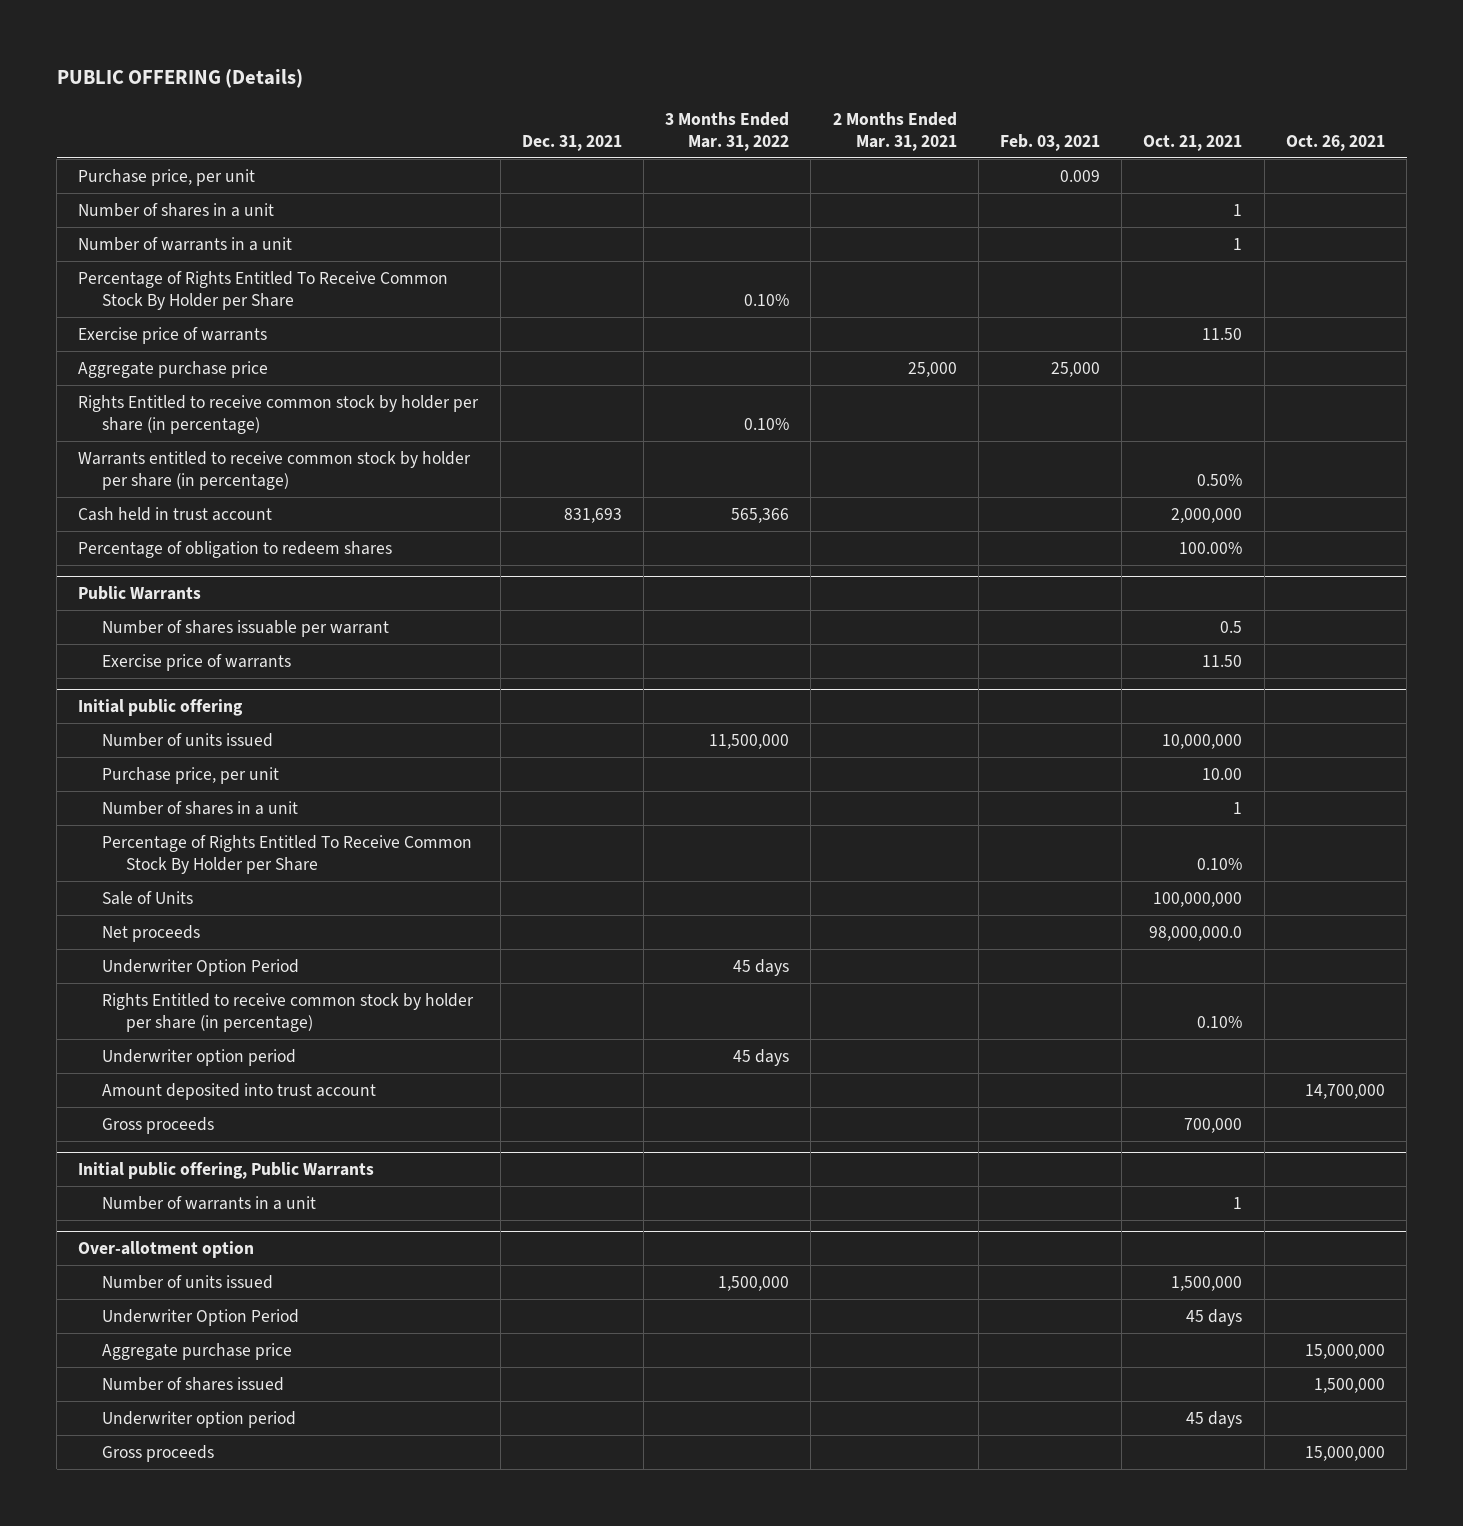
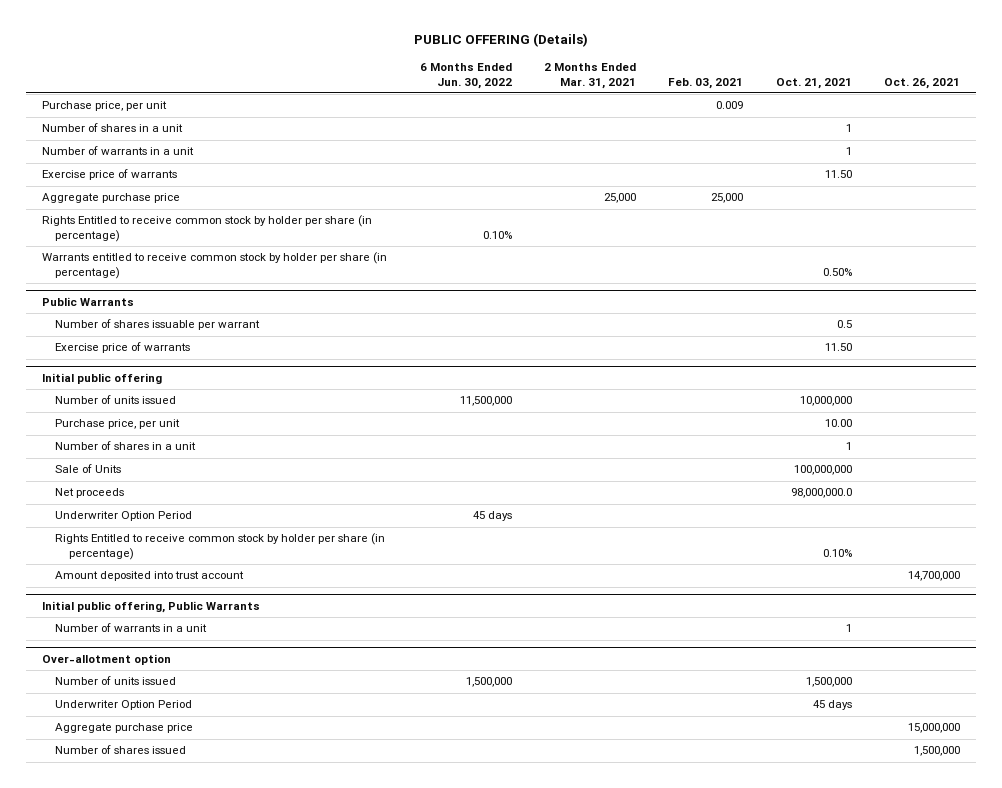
[521,134,622,151] Dec. 31, 2021 -> none
[665,111,790,151] 3 Months Ended Mar. 31, 2022 -> none
none -> [419,62,512,89] 6 Months Ended Jun. 30, 2022
[78,270,449,310] Percentage of Rights Entitled To Receive Common Stock By Holder per Share -> none
[78,506,273,521] Cash held in trust account -> none
[78,540,393,558] Percentage of obligation to redeem shares -> none
[102,834,473,874] Percentage of Rights Entitled To Receive Common Stock By Holder per Share -> none
[102,1048,297,1066] Underwriter option period -> none
[102,1116,215,1134] Gross proceeds -> none
[102,1410,297,1428] Underwriter option period -> none
[102,1444,215,1462] Gross proceeds -> none

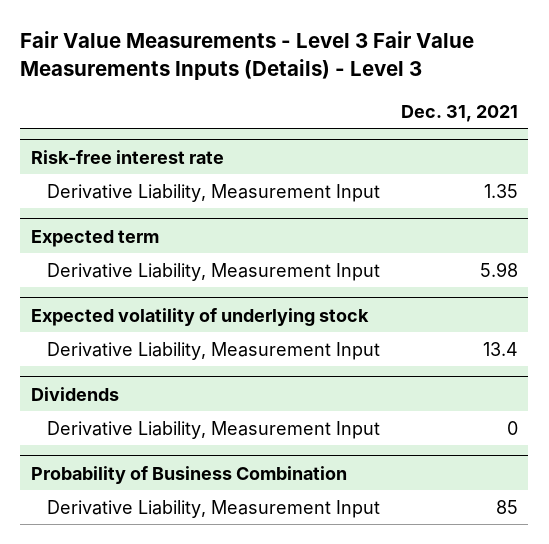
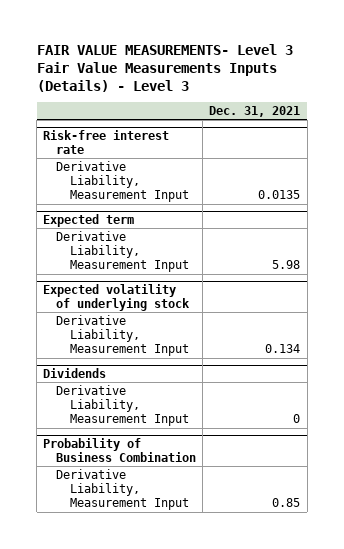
[20,31,475,81] Fair Value Measurements - Level 3 Fair Value Measurements Inputs (Details) - Level 3 -> [36,43,293,92] FAIR VALUE MEASUREMENTS- Level 3 Fair Value Measurements Inputs (Details) - Level 3
[483,183,518,198] 1.35 -> [258,190,301,200] 0.0135
[482,341,518,356] 13.4 -> [265,344,301,354] 0.134
[495,499,518,514] 85 -> [272,498,301,508] 0.85

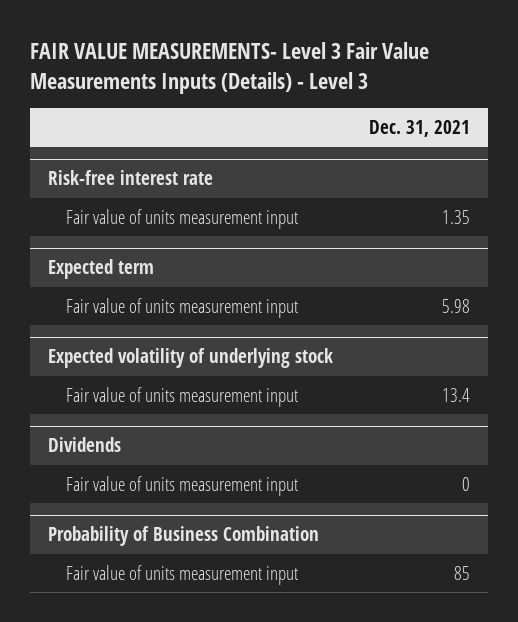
[56,160,189,203] Derivative Liability, Measurement Input -> [66,208,299,229] Fair value of units measurement input
[258,190,301,200] 0.0135 -> [442,209,471,224] 1.35
[56,230,189,273] Derivative Liability, Measurement Input -> [66,297,299,318] Fair value of units measurement input
[56,314,189,357] Derivative Liability, Measurement Input -> [66,386,299,407] Fair value of units measurement input
[265,344,301,354] 0.134 -> [442,387,471,402] 13.4
[56,384,189,427] Derivative Liability, Measurement Input -> [66,475,299,496] Fair value of units measurement input
[56,468,189,511] Derivative Liability, Measurement Input -> [66,564,299,585] Fair value of units measurement input
[272,498,301,508] 0.85 -> [454,565,471,580] 85

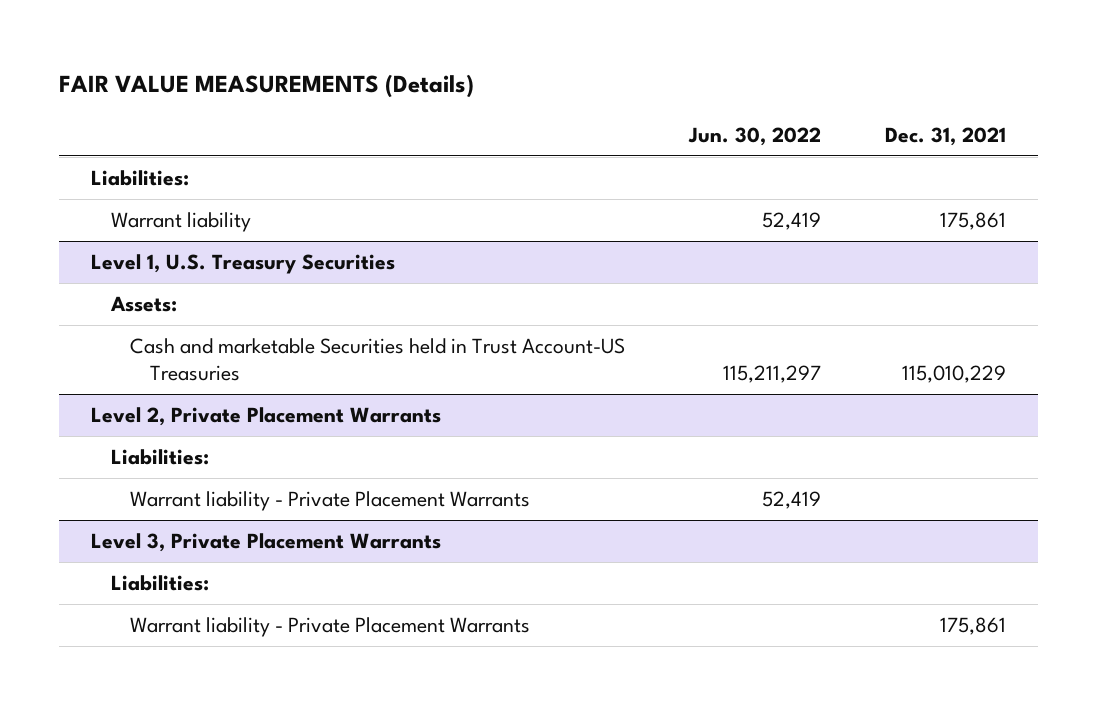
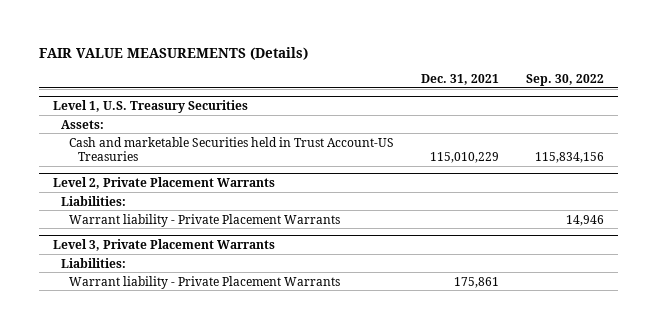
[688,126,822,146] Jun. 30, 2022 -> none
none -> [526,73,605,86] Sep. 30, 2022
[90,170,189,187] Liabilities: -> none
[110,212,251,233] Warrant liability -> none

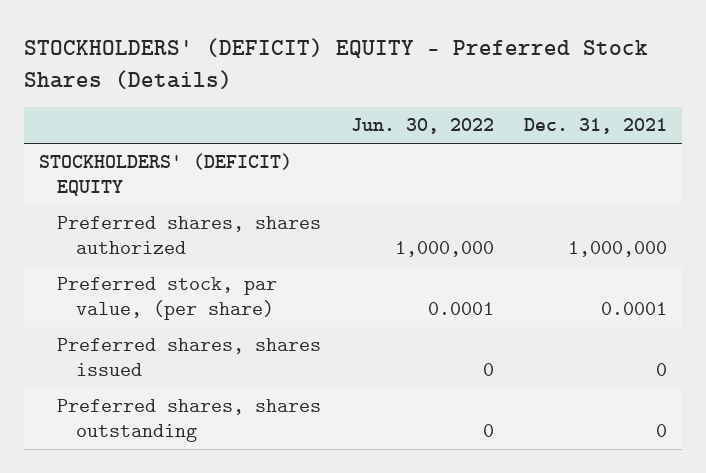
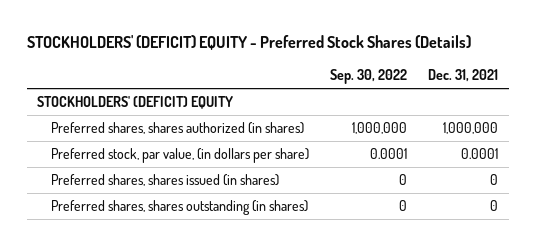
[351,118,495,135] Jun. 30, 2022 -> none
none -> [330,69,408,85] Sep. 30, 2022
[57,216,322,254] Preferred shares, shares authorized -> [51,122,305,135] Preferred shares, shares authorized (in shares)
[57,277,278,320] Preferred stock, par value, (per share) -> [51,148,310,164] Preferred stock, par value, (in dollars per share)
[57,338,322,376] Preferred shares, shares issued -> [51,174,280,187] Preferred shares, shares issued (in shares)
[57,399,322,442] Preferred shares, shares outstanding -> [51,200,309,216] Preferred shares, shares outstanding (in shares)

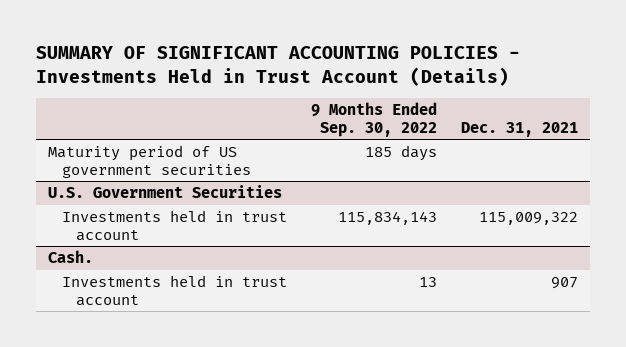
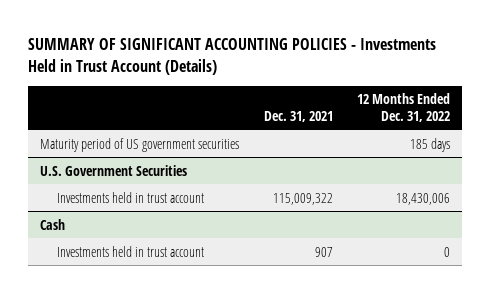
[311,102,438,137] 9 Months Ended Sep. 30, 2022 -> none
none -> [357,93,451,122] 12 Months Ended Dec. 31, 2022
[47,250,93,264] Cash. -> [40,218,66,230] Cash

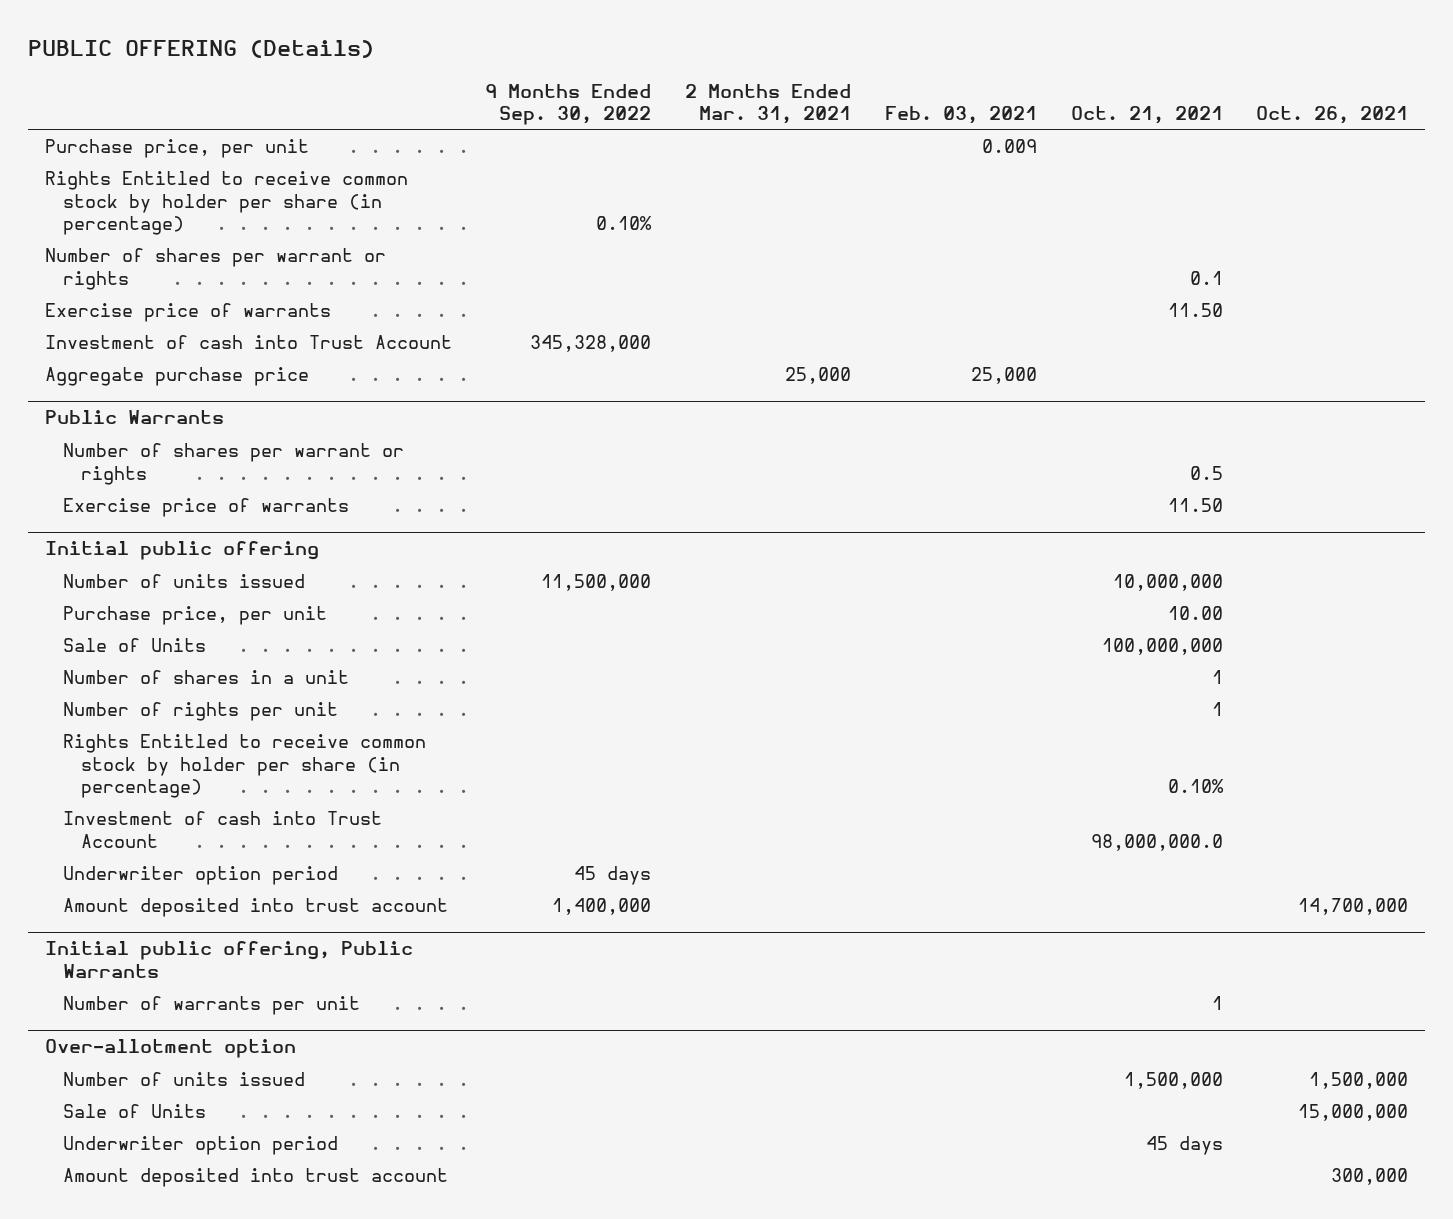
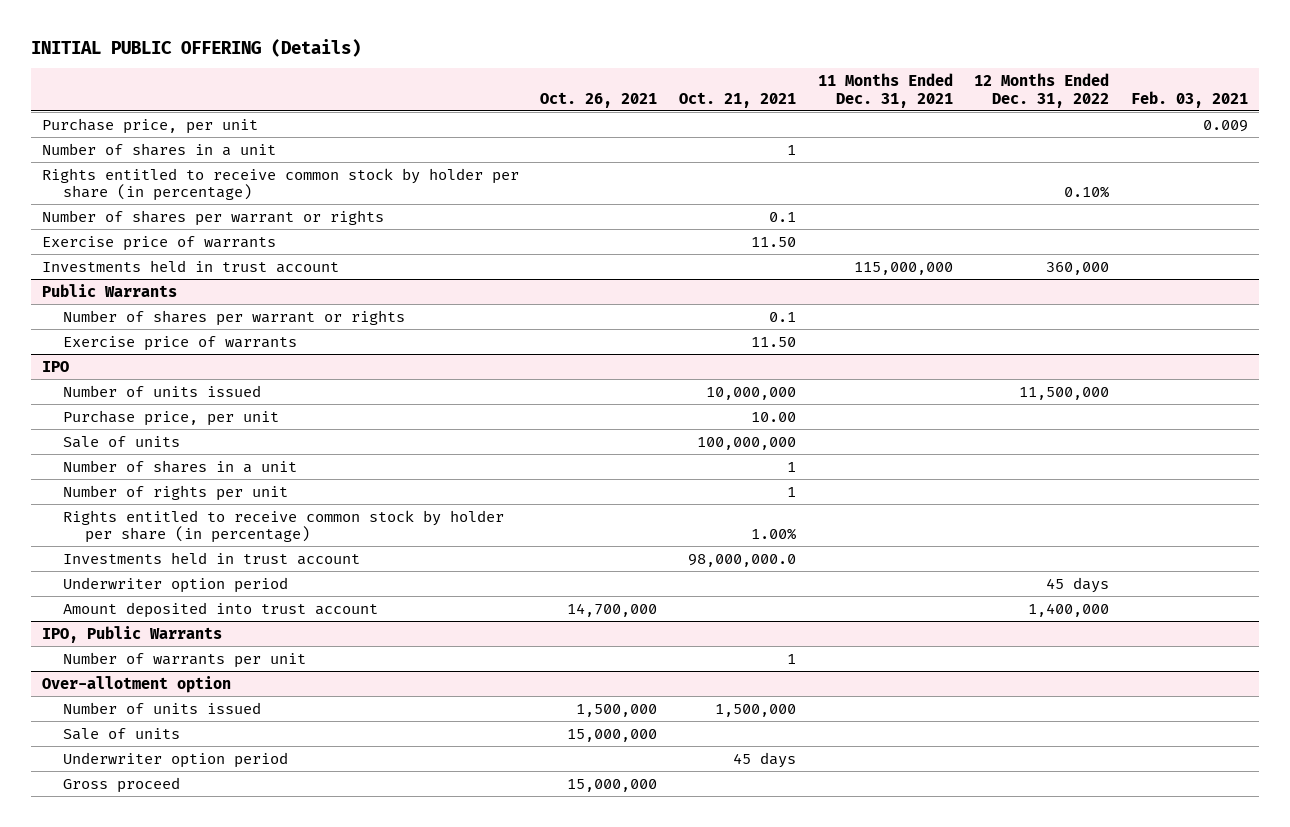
[27,40,374,59] PUBLIC OFFERING (Details) -> [30,38,361,57] INITIAL PUBLIC OFFERING (Details)
[485,83,652,125] 9 Months Ended Sep. 30, 2022 -> none
[685,83,852,124] 2 Months Ended Mar. 31, 2021 -> none
none -> [817,73,953,108] 11 Months Ended Dec. 31, 2021
none -> [974,73,1110,108] 12 Months Ended Dec. 31, 2022
none -> [41,142,276,156] Number of shares in a unit
[44,171,408,235] Rights Entitled to receive common stock by holder per share (in percentage) -> [41,167,519,202] Rights entitled to receive common stock by holder per share (in percentage)
[44,367,309,387] Aggregate purchase price -> none
[44,335,452,350] Investment of cash into Trust Account -> [41,259,339,273] Investments held in trust account
[1189,465,1223,480] 0.5 -> [768,311,796,322] 0.1
[44,541,319,561] Initial public offering -> [41,360,69,372] IPO
[62,638,206,653] Sale of Units -> [63,435,181,448] Sale of units
[62,734,426,798] Rights Entitled to receive common stock by holder per share (in percentage) -> [63,509,505,544] Rights entitled to receive common stock by holder per share (in percentage)
[1167,778,1224,793] 0.10% -> [750,528,796,541] 1.00%
[62,811,382,848] Investment of cash into Trust Account -> [63,551,361,565] Investments held in trust account
[44,941,413,978] Initial public offering, Public Warrants -> none
none -> [41,625,222,643] IPO, Public Warrants
[62,1104,206,1119] Sale of Units -> [63,727,181,740] Sale of units
[62,1168,448,1188] Amount deposited into trust account -> none
none -> [63,776,181,793] Gross proceed

